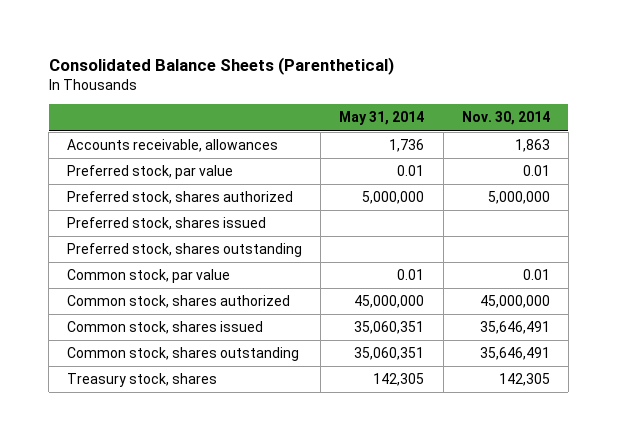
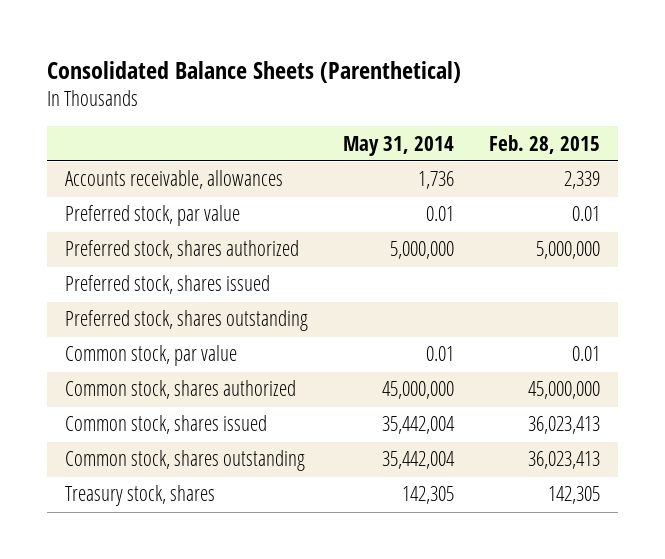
[461,111,550,126] Nov. 30, 2014 -> none
none -> [488,134,600,154] Feb. 28, 2015
[354,321,425,335] 35,060,351 -> [381,416,455,435] 35,442,004
[354,347,425,361] 35,060,351 -> [381,451,455,470] 35,442,004

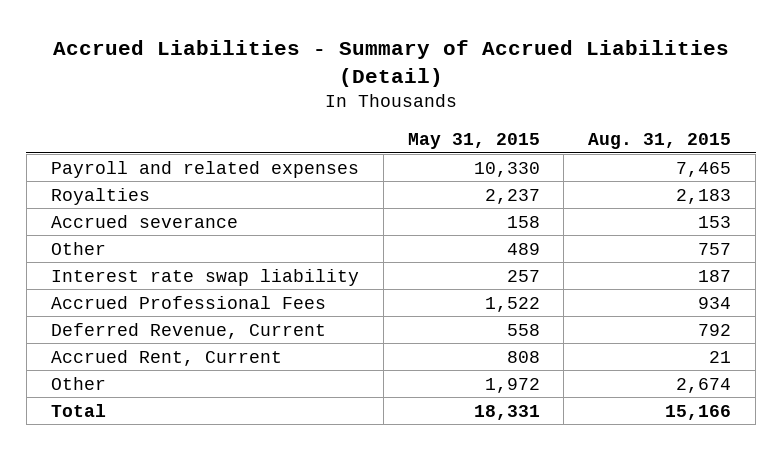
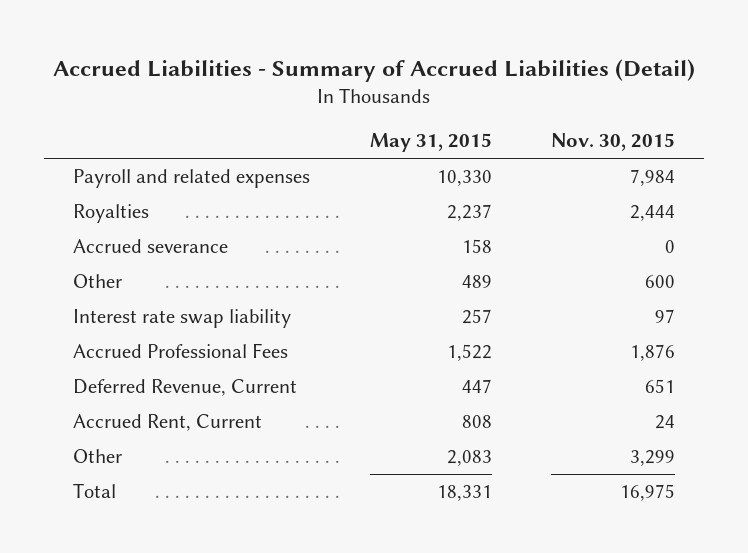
[588,133,732,150] Aug. 31, 2015 -> none
none -> [550,133,675,152] Nov. 30, 2015
[506,323,540,336] 558 -> [461,379,492,394] 447
[484,377,540,393] 1,972 -> [446,450,492,467] 2,083

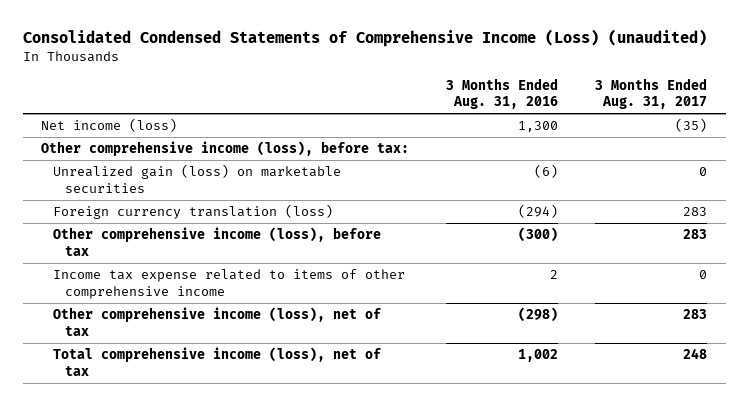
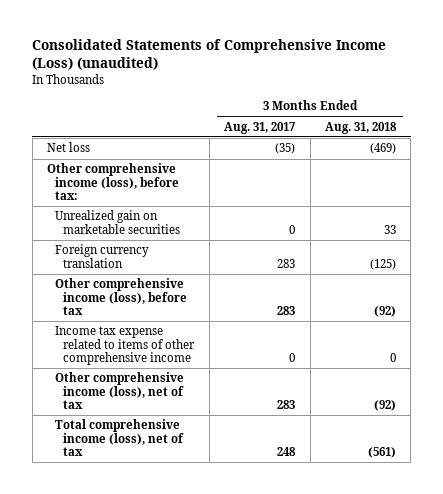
[22,29,707,48] Consolidated Condensed Statements of Comprehensive Income (Loss) (unaudited) -> [32,39,387,71] Consolidated Statements of Comprehensive Income (Loss) (unaudited)
[446,78,559,110] 3 Months Ended Aug. 31, 2016 -> none
none -> [324,121,397,134] Aug. 31, 2018
[41,118,178,133] Net income (loss) -> [47,142,91,153] Net loss
[53,164,342,193] Unrealized gain (loss) on marketable securities -> [55,210,181,234] Unrealized gain on marketable securities
[53,204,334,220] Foreign currency translation (loss) -> [55,244,150,268] Foreign currency translation

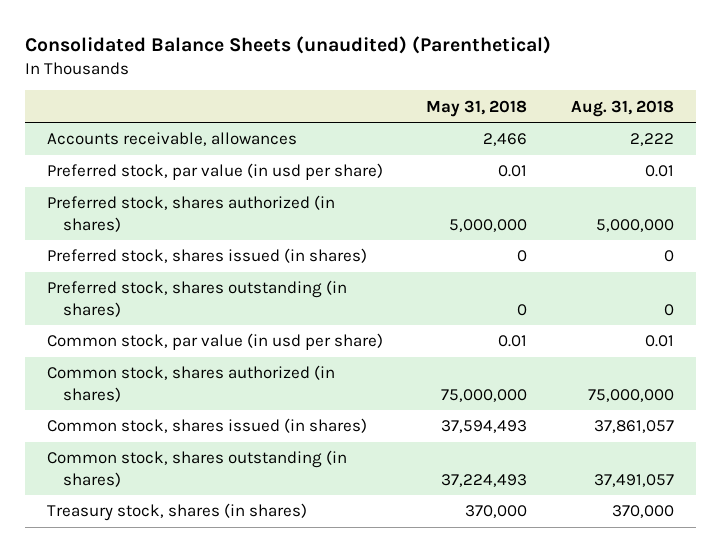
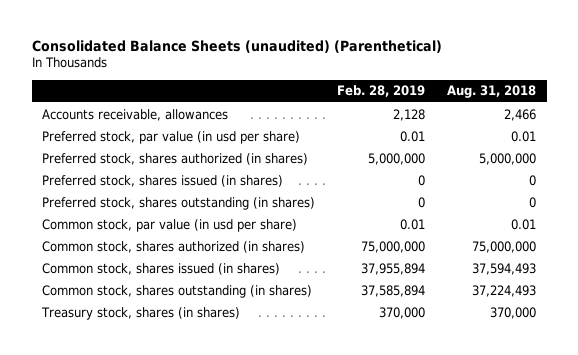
[426,99,528,117] May 31, 2018 -> none
none -> [337,85,426,98] Feb. 28, 2019
[629,133,674,147] 2,222 -> [503,108,536,121] 2,466
[593,420,674,434] 37,861,057 -> [471,262,536,275] 37,594,493
[593,473,674,487] 37,491,057 -> [471,284,536,297] 37,224,493

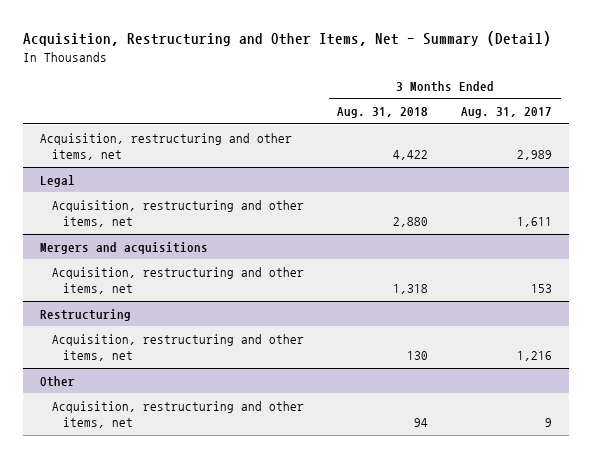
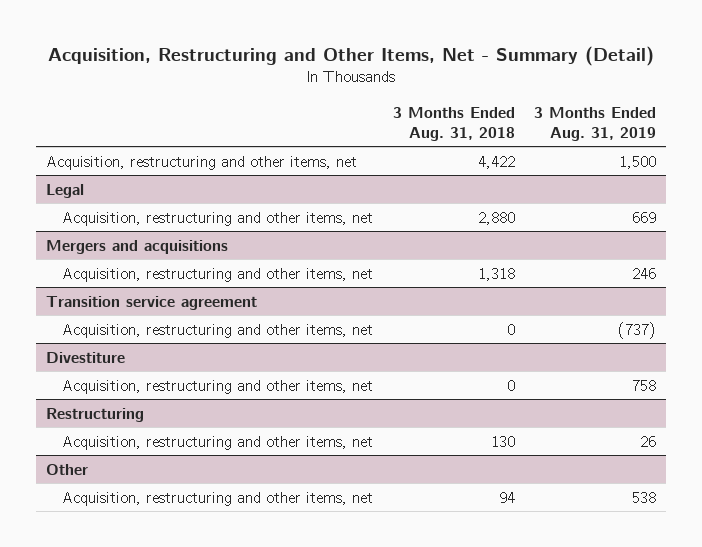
[461,107,553,119] Aug. 31, 2017 -> none
none -> [534,107,657,141] 3 Months Ended Aug. 31, 2019
none -> [45,295,257,310] Transition service agreement
none -> [61,323,373,338] Acquisition, restructuring and other items, net
none -> [45,351,125,363] Divestiture
none -> [61,379,373,394] Acquisition, restructuring and other items, net

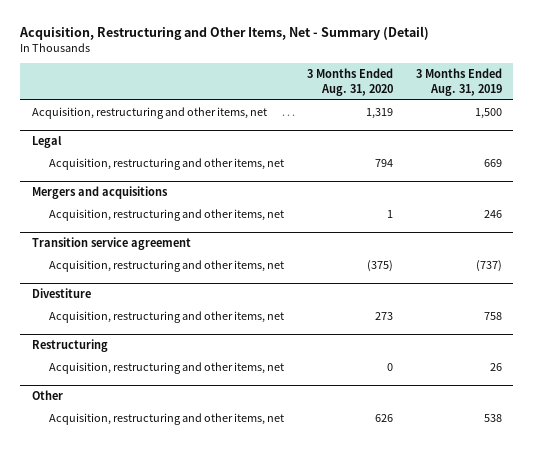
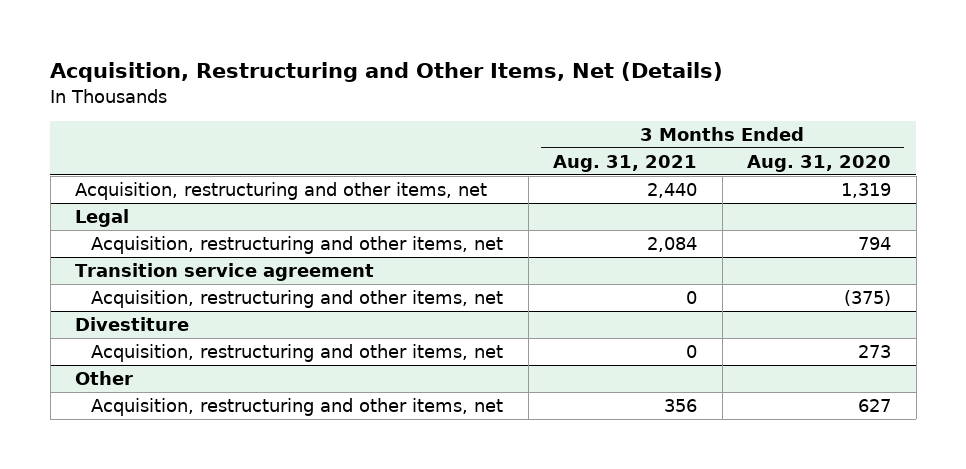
[19,26,430,41] Acquisition, Restructuring and Other Items, Net - Summary (Detail) -> [50,62,724,83] Acquisition, Restructuring and Other Items, Net (Details)
[415,68,502,96] 3 Months Ended Aug. 31, 2019 -> none
none -> [553,154,698,172] Aug. 31, 2021
[31,186,168,200] Mergers and acquisitions -> none
[49,209,285,222] Acquisition, restructuring and other items, net -> none
[31,339,108,353] Restructuring -> none
[49,362,285,375] Acquisition, restructuring and other items, net -> none
[374,414,393,423] 626 -> [858,399,892,413] 627

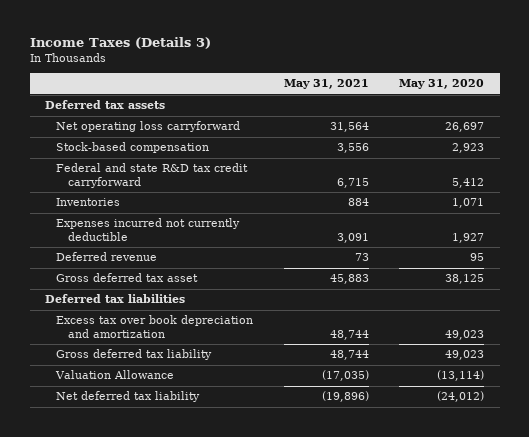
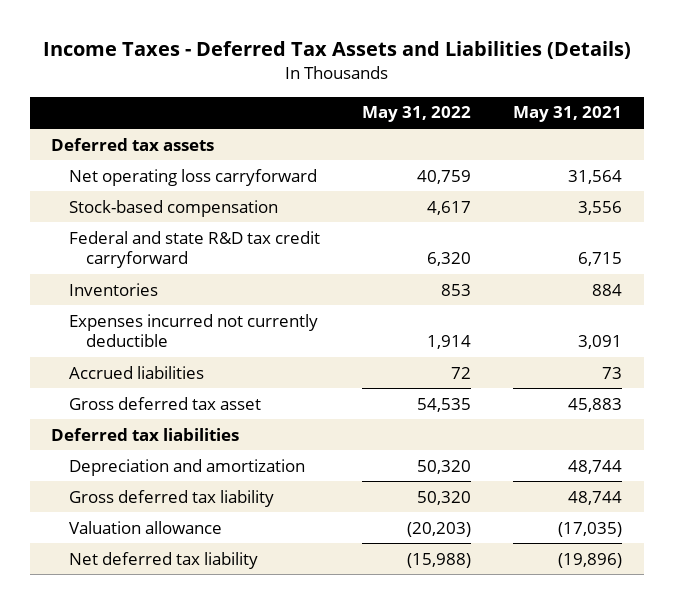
[29,36,211,49] Income Taxes (Details 3) -> [42,41,631,60] Income Taxes - Deferred Tax Assets and Liabilities (Details)
[399,79,485,90] May 31, 2020 -> none
none -> [362,106,472,123] May 31, 2022
[56,252,158,262] Deferred revenue -> [68,365,204,379] Accrued liabilities
[56,315,254,338] Excess tax over book depreciation and amortization -> [68,458,305,476] Depreciation and amortization
[55,370,175,380] Valuation Allowance -> [68,520,222,534] Valuation allowance

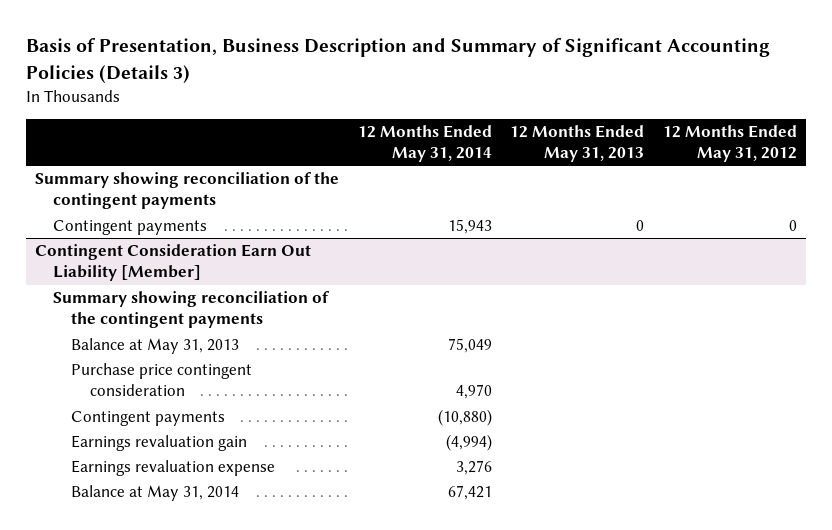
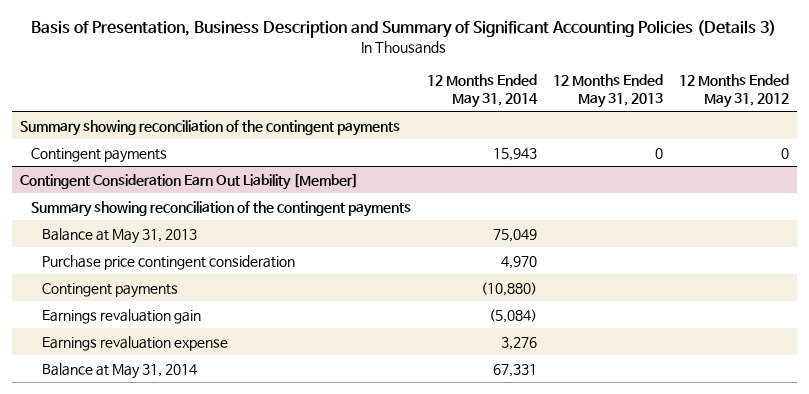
[445,434,492,452] (4,994) -> [489,308,538,323] (5,084)
[447,485,492,501] 67,421 -> [493,363,538,377] 67,331

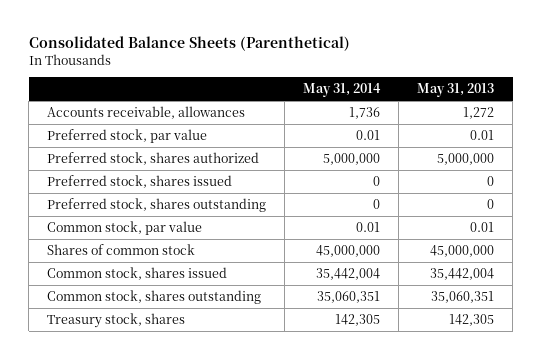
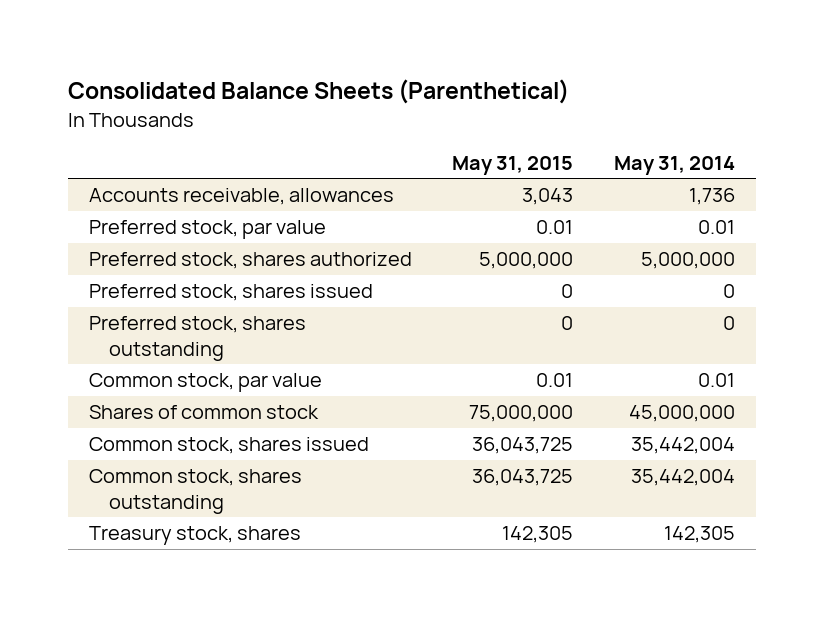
[417,83,495,98] May 31, 2013 -> none
none -> [452,155,574,175] May 31, 2015
[317,291,381,304] 35,060,351 -> [631,469,736,487] 35,442,004

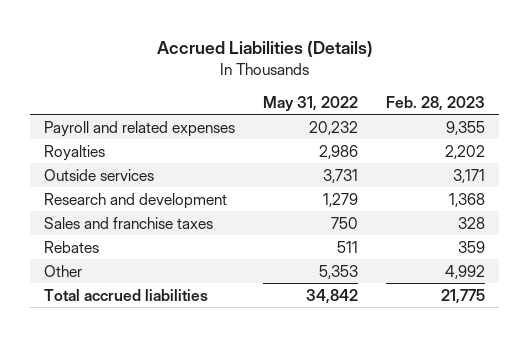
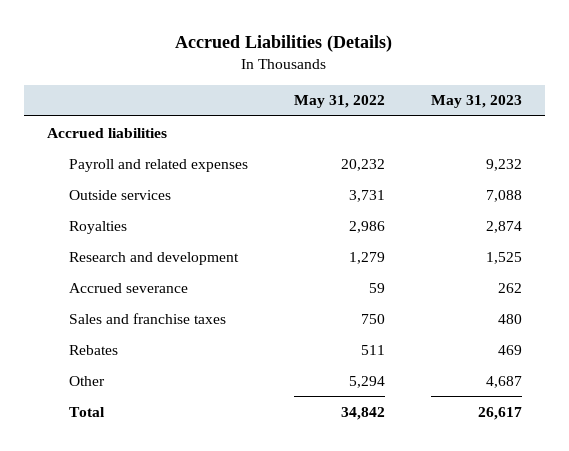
[386,95,486,111] Feb. 28, 2023 -> none
none -> [431,95,523,109] May 31, 2023
none -> [46,127,167,138] Accrued liabilities
[44,144,106,161] Royalties -> [68,220,127,234] Royalties
none -> [68,282,188,293] Accrued severance
[319,264,359,279] 5,353 -> [349,375,386,388] 5,294
[44,288,209,301] Total accrued liabilities -> [68,406,105,417] Total

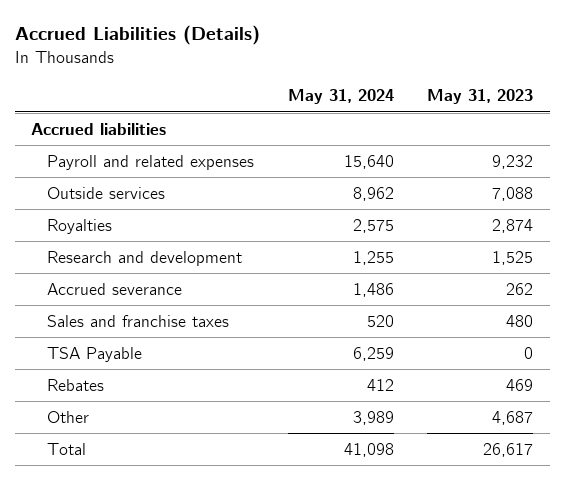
[294,95,386,109] May 31, 2022 -> none
none -> [287,89,394,105] May 31, 2024
none -> [47,346,143,362] TSA Payable

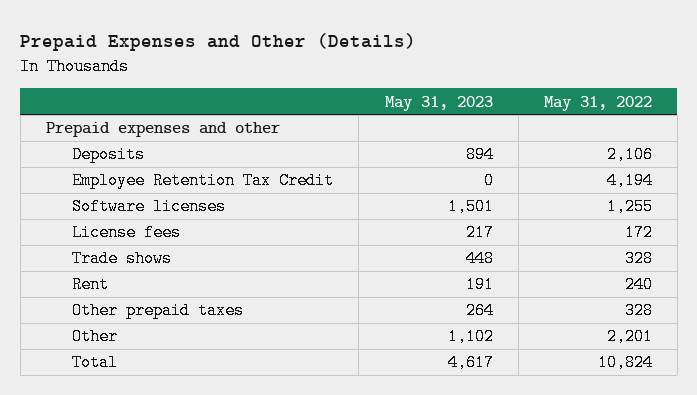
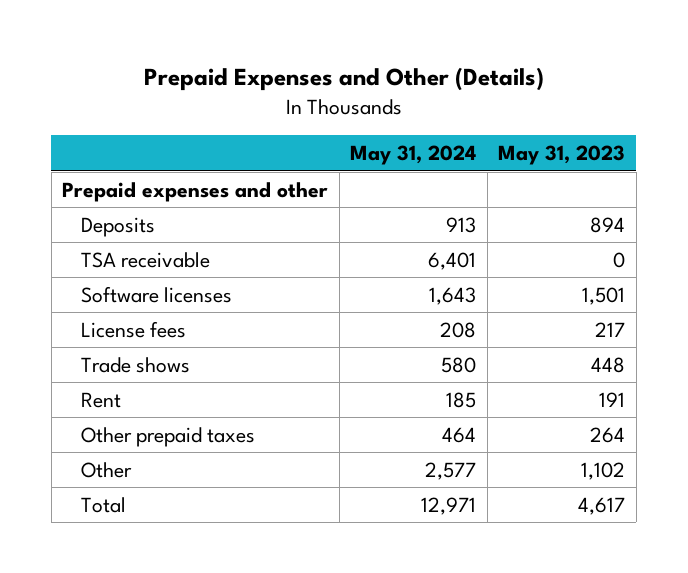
[543,95,652,111] May 31, 2022 -> none
none -> [350,145,477,166] May 31, 2024
[72,172,335,190] Employee Retention Tax Credit -> none
none -> [80,251,210,268] TSA receivable

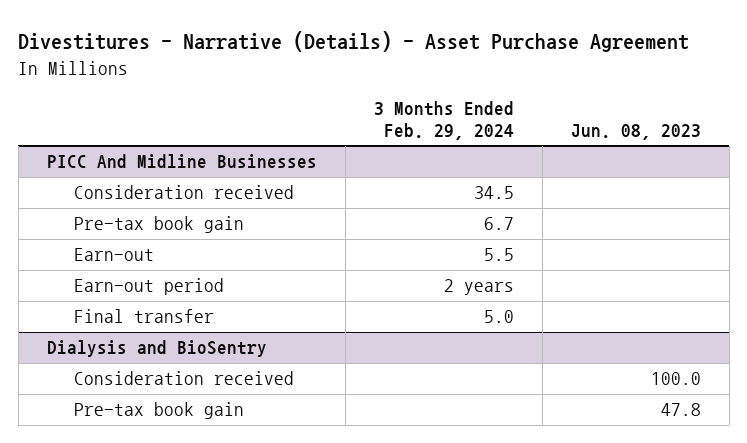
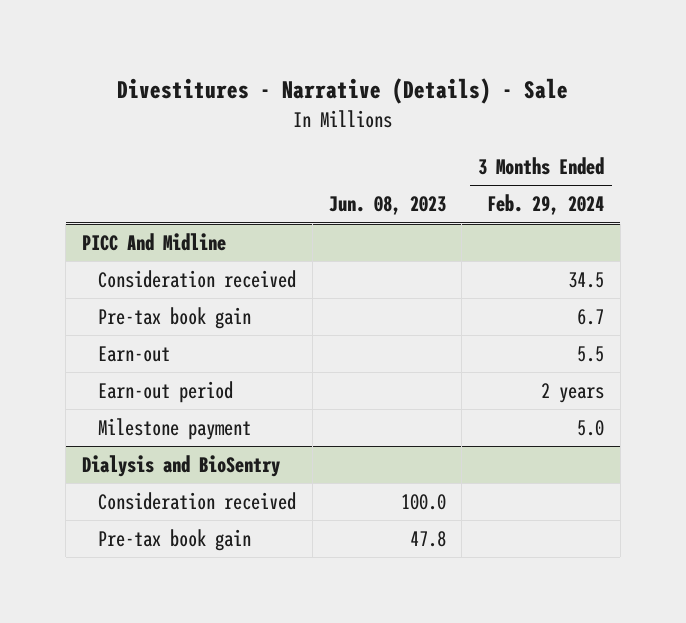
[18,30,690,52] Divestitures - Narrative (Details) - Asset Purchase Agreement -> [117,78,569,105] Divestitures - Narrative (Details) - Sale
[46,154,317,169] PICC And Midline Businesses -> [82,233,227,252] PICC And Midline
[74,309,215,324] Final transfer -> [98,418,252,441] Milestone payment

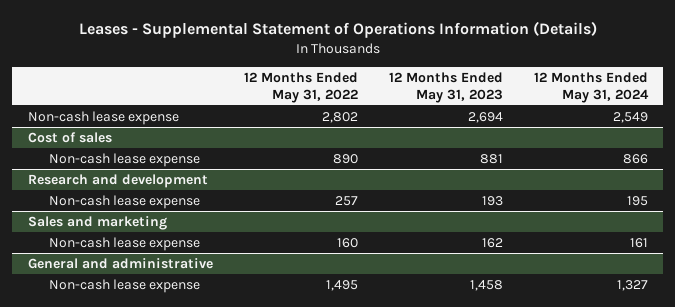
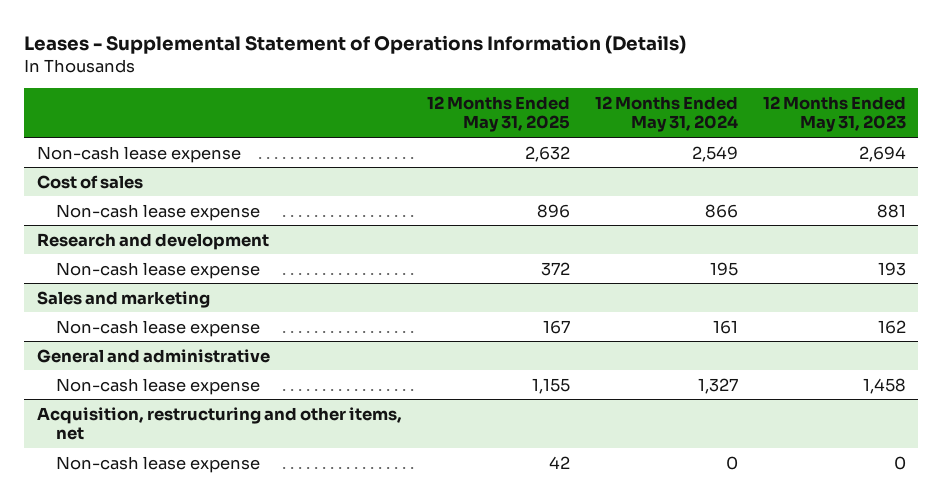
[243,71,358,103] 12 Months Ended May 31, 2022 -> none
none -> [426,95,570,133] 12 Months Ended May 31, 2025
none -> [36,406,402,441] Acquisition, restructuring and other items, net
none -> [56,455,261,473] Non-cash lease expense

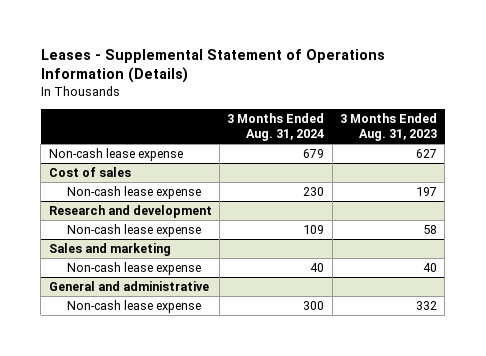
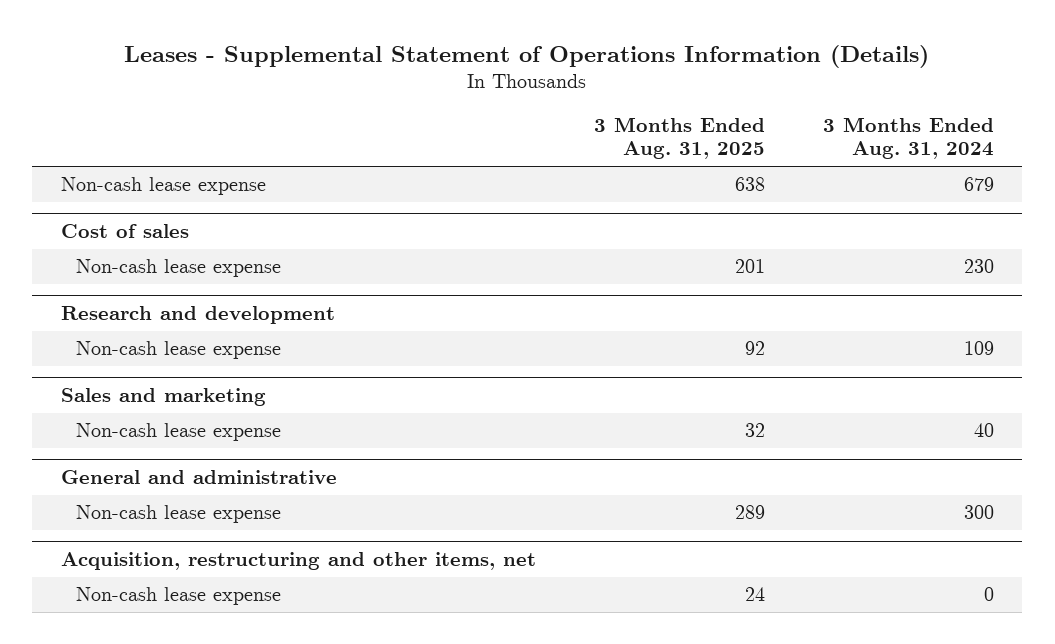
[340,112,438,141] 3 Months Ended Aug. 31, 2023 -> none
none -> [593,116,765,160] 3 Months Ended Aug. 31, 2025
none -> [61,551,537,570] Acquisition, restructuring and other items, net
none -> [75,587,281,606] Non-cash lease expense

